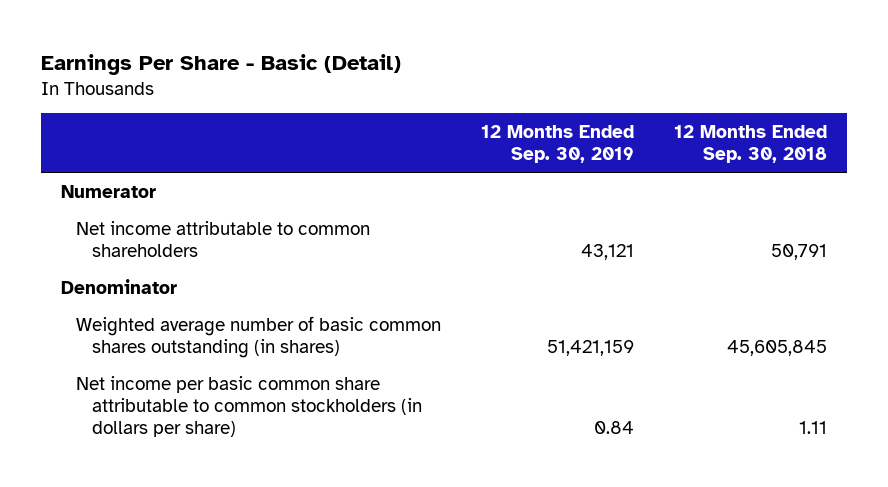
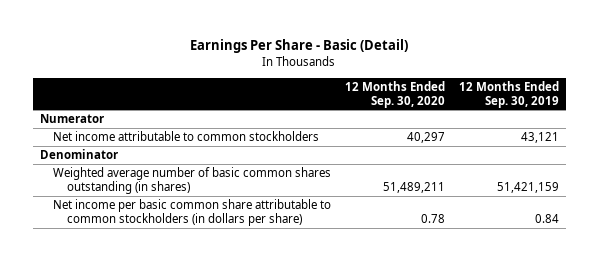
[673,124,827,164] 12 Months Ended Sep. 30, 2018 -> none
none -> [345,80,446,108] 12 Months Ended Sep. 30, 2020
[76,220,371,257] Net income attributable to common shareholders -> [53,131,320,142] Net income attributable to common stockholders

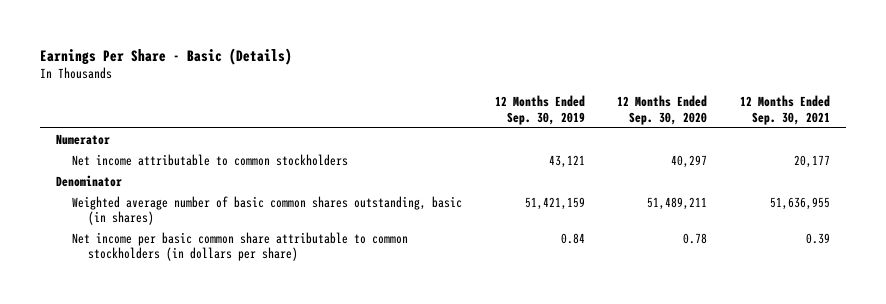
[190,39,409,54] Earnings Per Share - Basic (Detail) -> [40,47,293,65] Earnings Per Share - Basic (Details)
none -> [739,95,830,125] 12 Months Ended Sep. 30, 2021
[53,167,332,195] Weighted average number of basic common shares outstanding (in shares) -> [72,195,463,226] Weighted average number of basic common shares outstanding, basic (in shares)

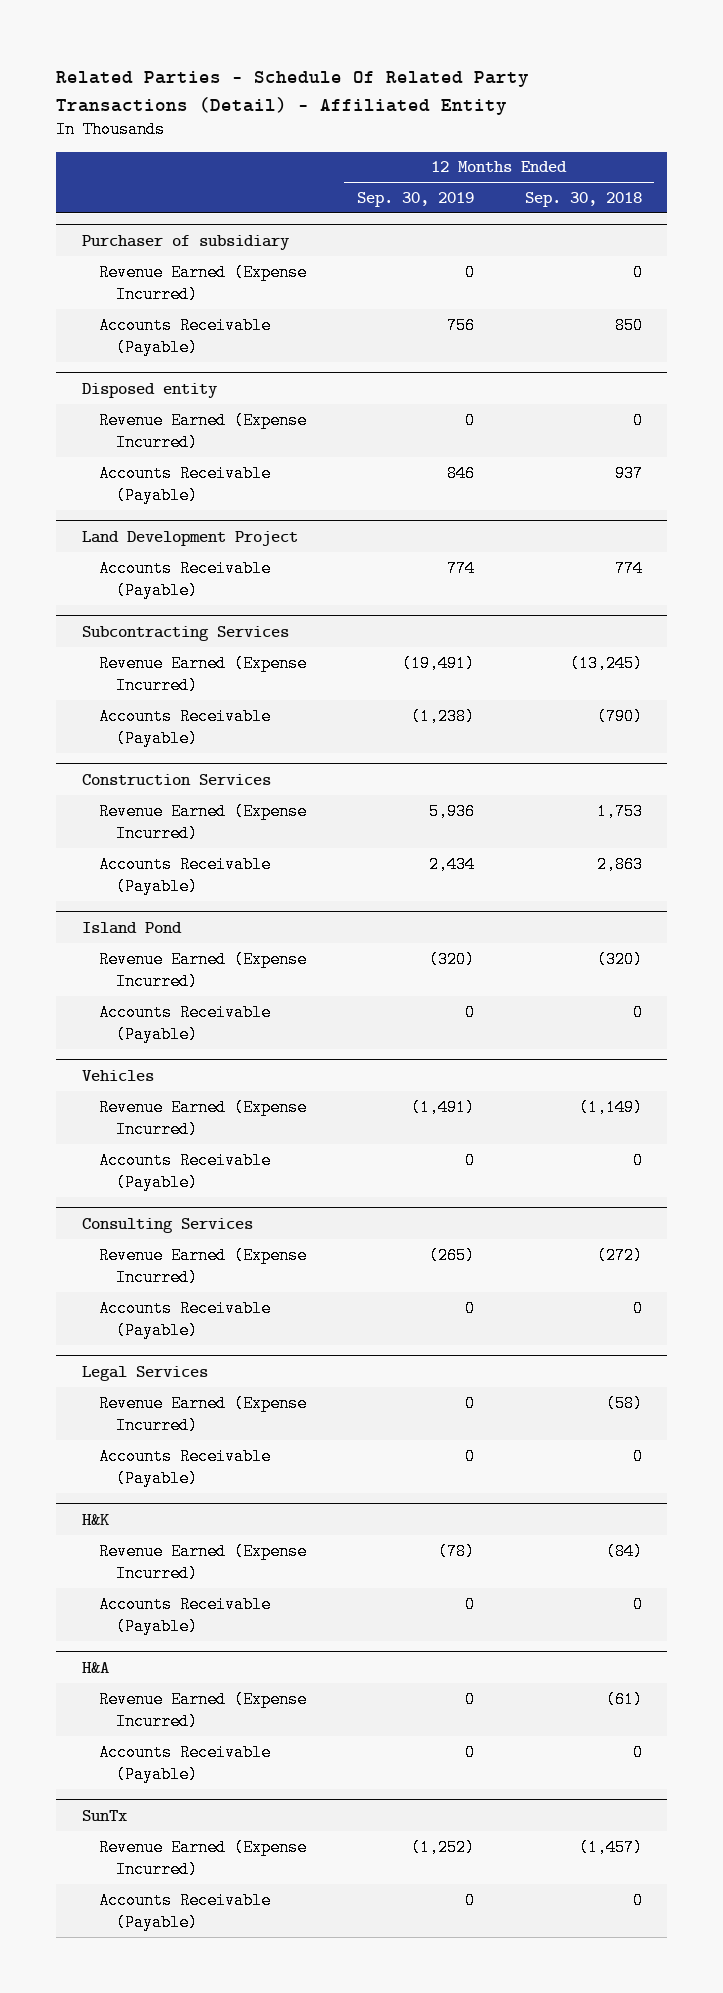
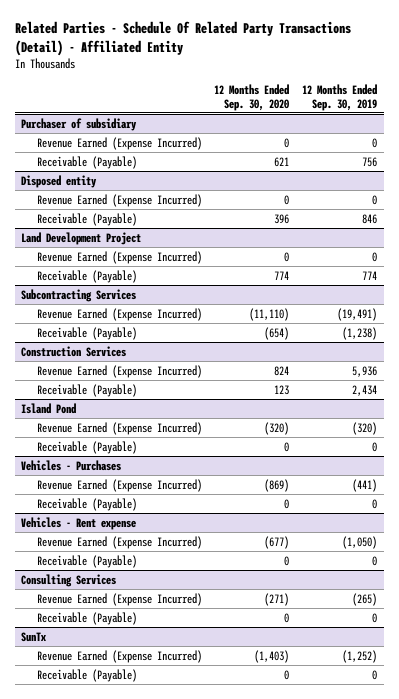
[524,191,642,207] Sep. 30, 2018 -> none
none -> [214,83,290,111] 12 Months Ended Sep. 30, 2020
[98,316,271,356] Accounts Receivable (Payable) -> [36,155,137,169] Receivable (Payable)
[98,464,271,504] Accounts Receivable (Payable) -> [36,212,137,226] Receivable (Payable)
none -> [36,250,202,264] Revenue Earned (Expense Incurred)
[98,559,271,599] Accounts Receivable (Payable) -> [36,269,137,283] Receivable (Payable)
[98,707,271,747] Accounts Receivable (Payable) -> [36,326,137,340] Receivable (Payable)
[98,855,271,895] Accounts Receivable (Payable) -> [36,383,137,397] Receivable (Payable)
[98,1003,271,1043] Accounts Receivable (Payable) -> [36,440,137,454] Receivable (Payable)
[81,1069,154,1081] Vehicles -> [21,459,122,471] Vehicles - Purchases
[410,1098,475,1116] (1,491) -> [352,478,378,492] (441)
[98,1151,271,1191] Accounts Receivable (Payable) -> [36,497,137,511] Receivable (Payable)
none -> [21,516,137,530] Vehicles - Rent expense
none -> [36,535,202,549] Revenue Earned (Expense Incurred)
none -> [36,554,137,568] Receivable (Payable)
[81,1365,208,1381] Legal Services -> none
[98,1394,307,1434] Revenue Earned (Expense Incurred) -> none
[98,1447,271,1487] Accounts Receivable (Payable) -> none
[81,1513,109,1525] H&K -> none
[98,1542,307,1582] Revenue Earned (Expense Incurred) -> none
[98,1595,271,1635] Accounts Receivable (Payable) -> none
[81,1661,109,1673] H&A -> none
[98,1690,307,1730] Revenue Earned (Expense Incurred) -> none
[98,1743,271,1783] Accounts Receivable (Payable) -> none
[98,1299,271,1339] Accounts Receivable (Payable) -> [36,611,137,625] Receivable (Payable)
[98,1891,271,1931] Accounts Receivable (Payable) -> [36,668,137,682] Receivable (Payable)

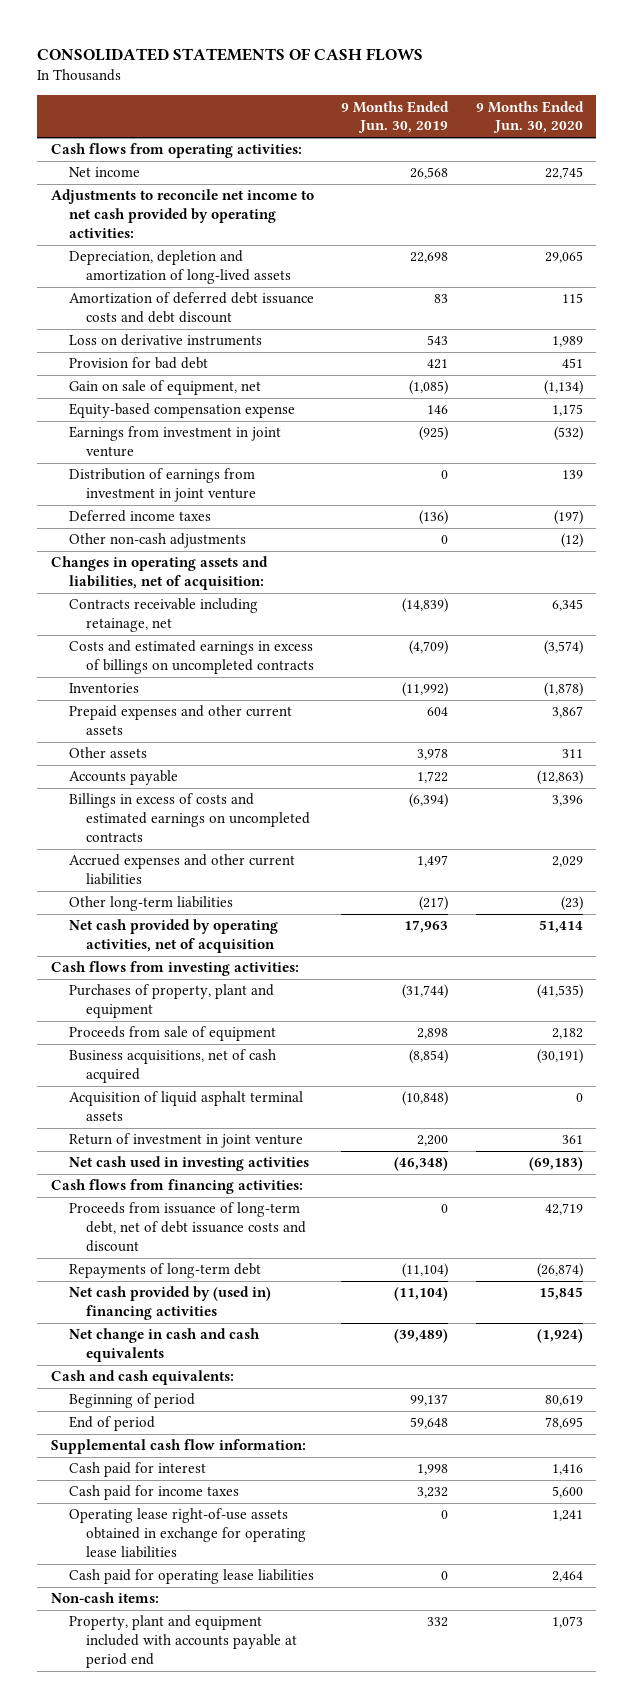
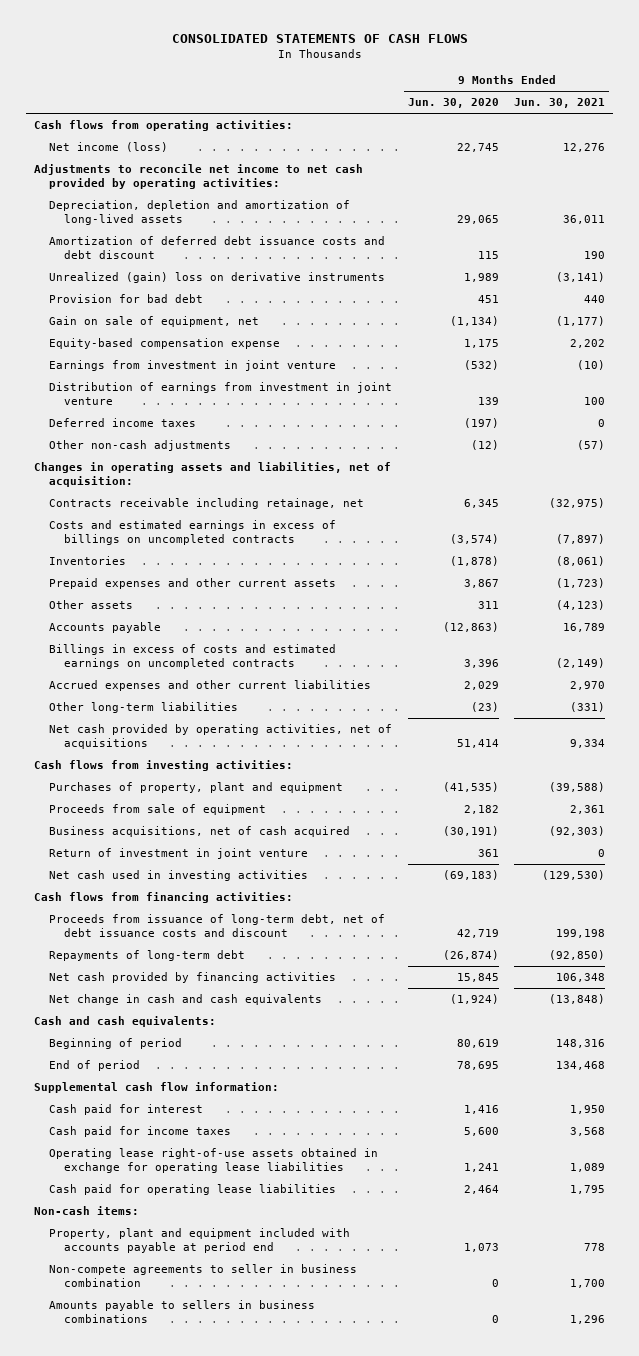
[341,100,450,134] 9 Months Ended Jun. 30, 2019 -> none
none -> [514,98,606,109] Jun. 30, 2021
[68,167,140,178] Net income -> [48,142,168,153] Net income (loss)
[68,334,262,347] Loss on derivative instruments -> [48,272,385,284] Unrealized (gain) loss on derivative instruments
[68,919,278,954] Net cash provided by operating activities, net of acquisition -> [48,724,392,750] Net cash provided by operating activities, net of acquisitions
[68,1091,303,1122] Acquisition of liquid asphalt terminal assets -> none
[68,1286,271,1321] Net cash provided by (used in) financing activities -> [48,972,336,984] Net cash provided by financing activities
none -> [48,1264,357,1288] Non-compete agreements to seller in business combination
none -> [48,1300,315,1324] Amounts payable to sellers in business combinations

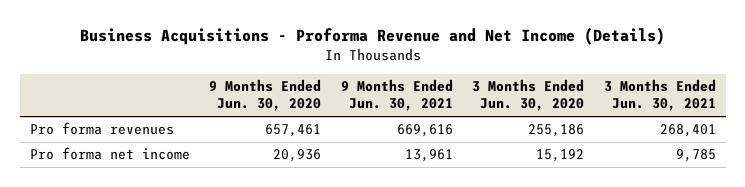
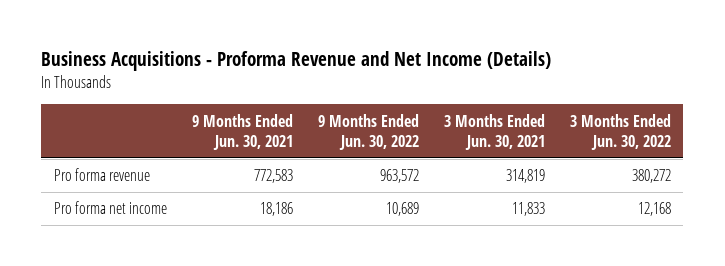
[209,78,322,112] 9 Months Ended Jun. 30, 2020 -> none
[472,78,585,112] 3 Months Ended Jun. 30, 2020 -> none
none -> [317,113,419,151] 9 Months Ended Jun. 30, 2022
none -> [569,113,671,151] 3 Months Ended Jun. 30, 2022
[29,122,174,136] Pro forma revenues -> [53,168,150,182] Pro forma revenue
[396,124,453,138] 669,616 -> [253,169,293,184] 772,583
[659,124,716,138] 268,401 -> [505,169,545,184] 314,819
[404,149,453,163] 13,961 -> [259,202,293,217] 18,186
[675,149,716,163] 9,785 -> [511,202,545,217] 11,833

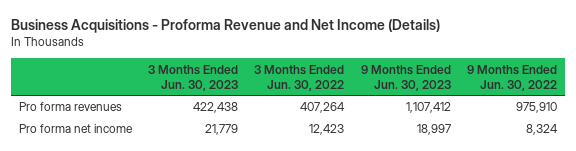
[191,113,293,151] 9 Months Ended Jun. 30, 2021 -> none
[443,113,545,151] 3 Months Ended Jun. 30, 2021 -> none
none -> [148,64,239,92] 3 Months Ended Jun. 30, 2023
none -> [360,64,451,92] 9 Months Ended Jun. 30, 2023
[53,168,150,182] Pro forma revenue -> [18,102,122,112] Pro forma revenues
[379,169,419,184] 963,572 -> [515,102,557,114] 975,910
[631,169,671,184] 380,272 -> [300,102,346,114] 407,264
[385,202,419,217] 10,689 -> [525,124,558,136] 8,324
[637,202,671,217] 12,168 -> [309,124,345,136] 12,423

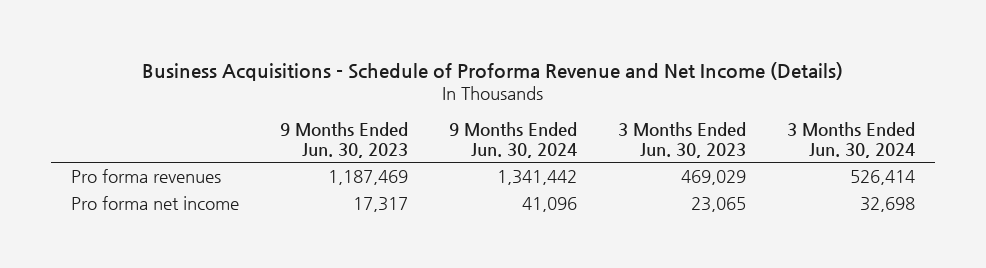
[10,18,440,33] Business Acquisitions - Proforma Revenue and Net Income (Details) -> [141,61,843,81] Business Acquisitions - Schedule of Proforma Revenue and Net Income (Details)
[254,64,345,92] 3 Months Ended Jun. 30, 2022 -> none
[466,64,557,92] 9 Months Ended Jun. 30, 2022 -> none
none -> [448,122,577,159] 9 Months Ended Jun. 30, 2024
none -> [786,122,915,159] 3 Months Ended Jun. 30, 2024
[193,102,239,114] 422,438 -> [680,170,746,186] 469,029
[405,102,451,114] 1,107,412 -> [328,170,409,186] 1,187,469
[205,124,239,136] 21,779 -> [690,197,746,213] 23,065
[416,124,451,136] 18,997 -> [353,197,409,213] 17,317

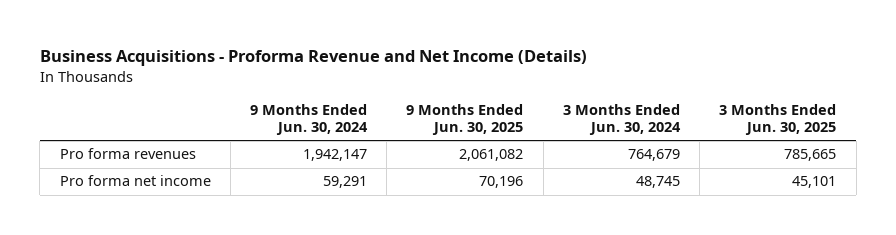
[141,61,843,81] Business Acquisitions - Schedule of Proforma Revenue and Net Income (Details) -> [39,50,587,67] Business Acquisitions - Proforma Revenue and Net Income (Details)
[280,122,409,159] 9 Months Ended Jun. 30, 2023 -> none
[617,122,746,159] 3 Months Ended Jun. 30, 2023 -> none
none -> [406,103,524,136] 9 Months Ended Jun. 30, 2025
none -> [719,103,837,136] 3 Months Ended Jun. 30, 2025
[496,170,577,186] 1,341,442 -> [303,149,368,162] 1,942,147
[849,170,915,186] 526,414 -> [627,149,680,162] 764,679
[521,197,577,213] 41,096 -> [323,176,368,189] 59,291
[859,197,915,213] 32,698 -> [635,176,680,189] 48,745

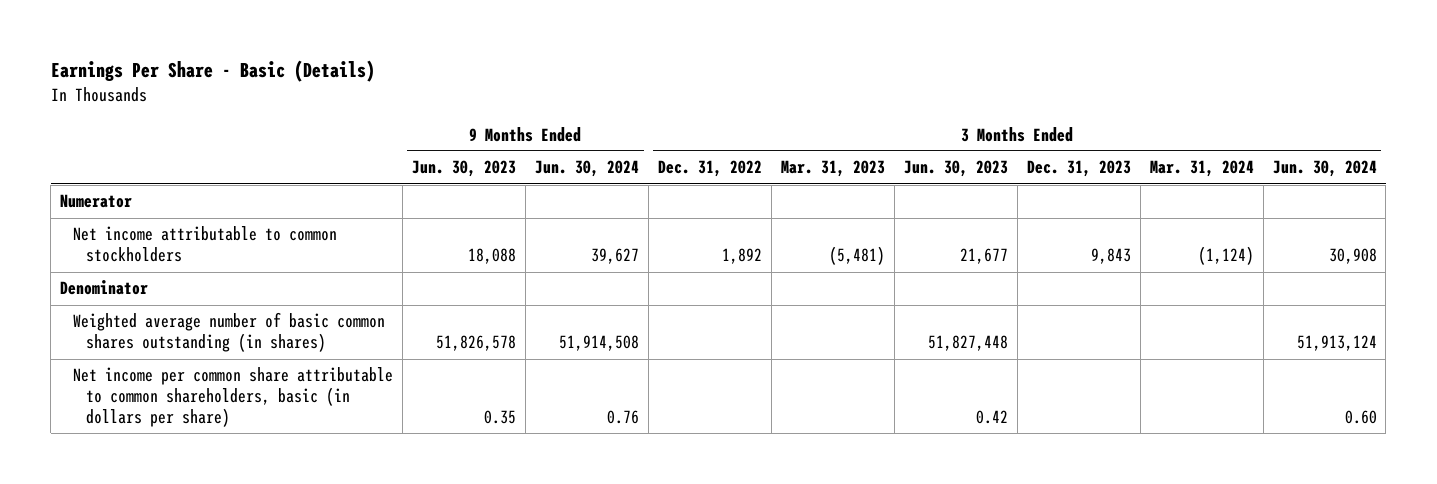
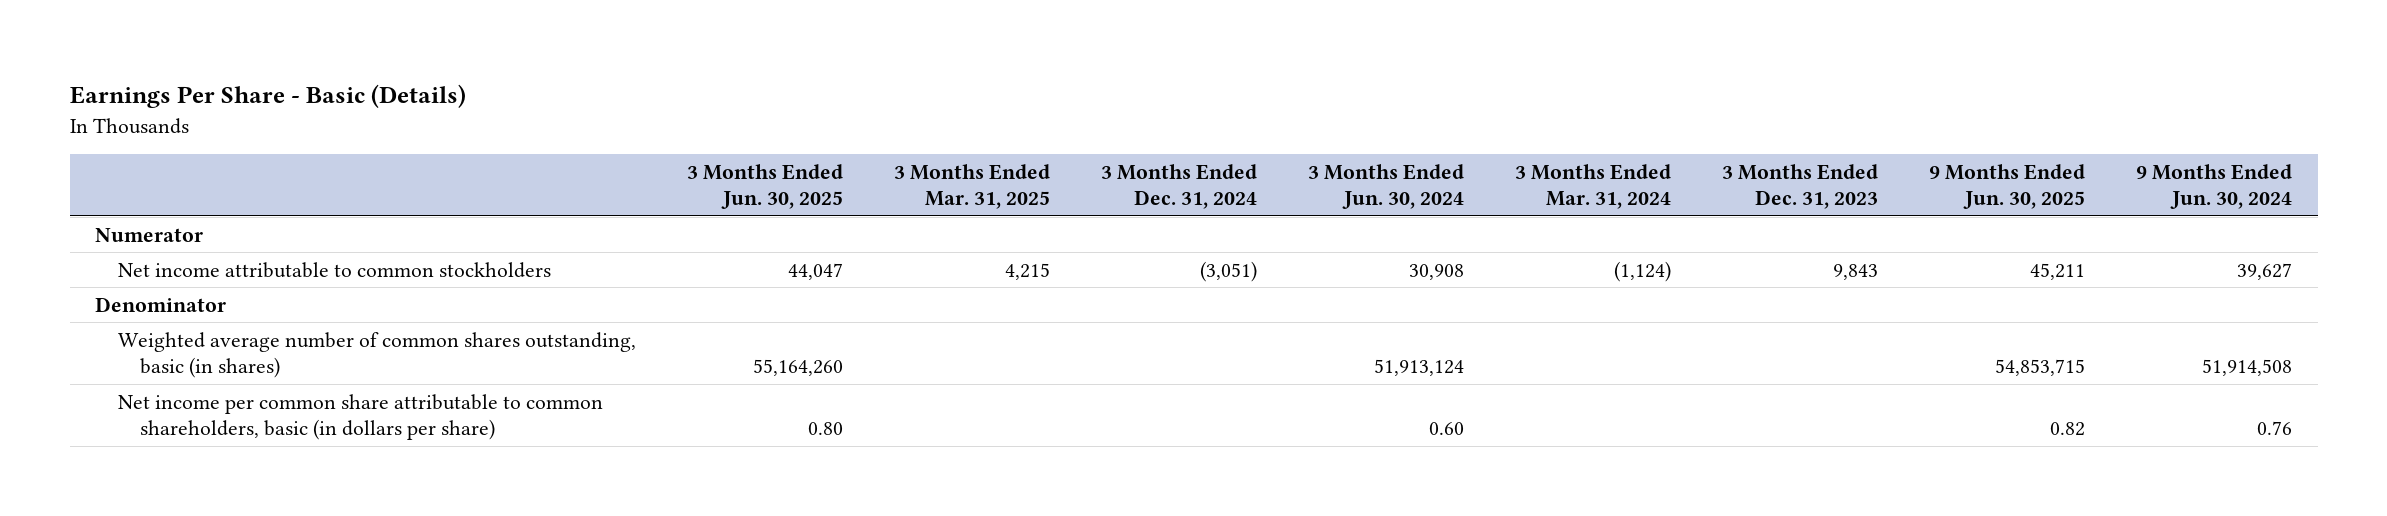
[411,160,516,178] Jun. 30, 2023 -> none
[657,160,762,178] Dec. 31, 2022 -> none
[780,160,885,178] Mar. 31, 2023 -> none
[903,160,1008,178] Jun. 30, 2023 -> none
none -> [686,163,843,210] 3 Months Ended Jun. 30, 2025
none -> [893,163,1050,210] 3 Months Ended Mar. 31, 2025
none -> [1100,163,1257,210] 3 Months Ended Dec. 31, 2024
none -> [1929,163,2086,210] 9 Months Ended Jun. 30, 2025
[72,312,385,353] Weighted average number of basic common shares outstanding (in shares) -> [117,331,636,379] Weighted average number of common shares outstanding, basic (in shares)

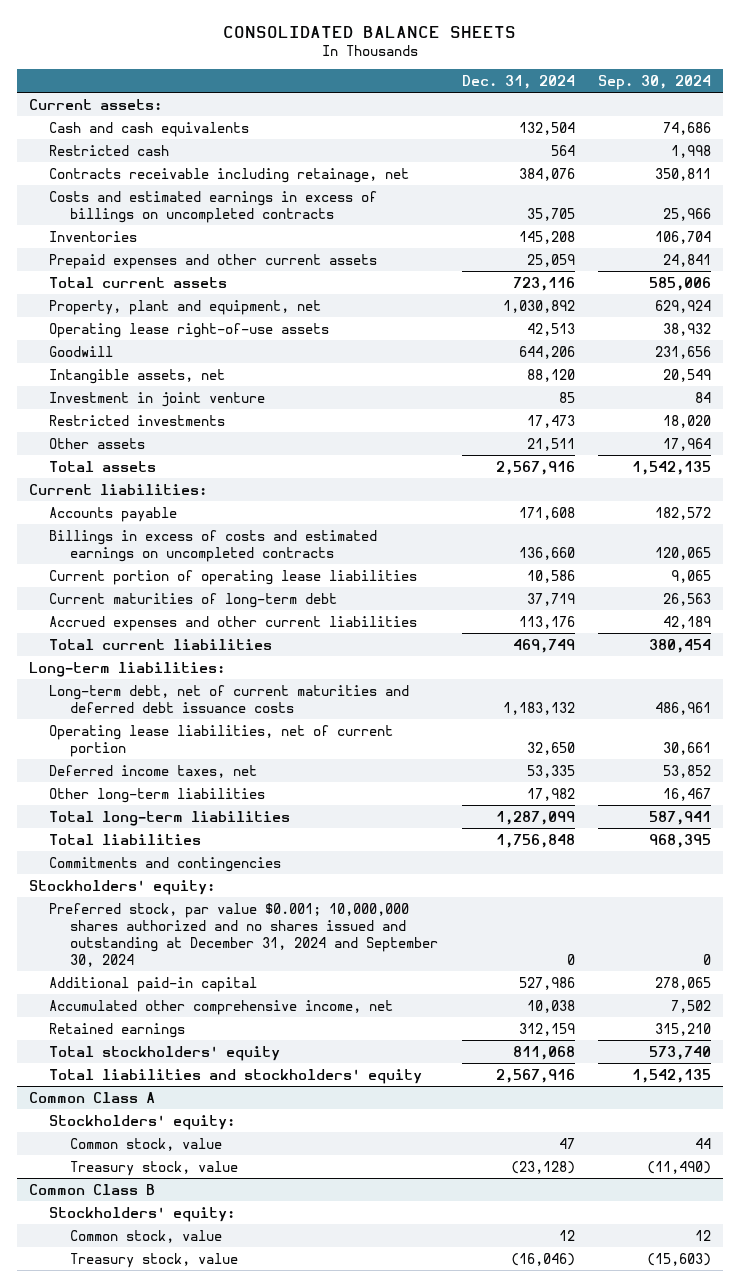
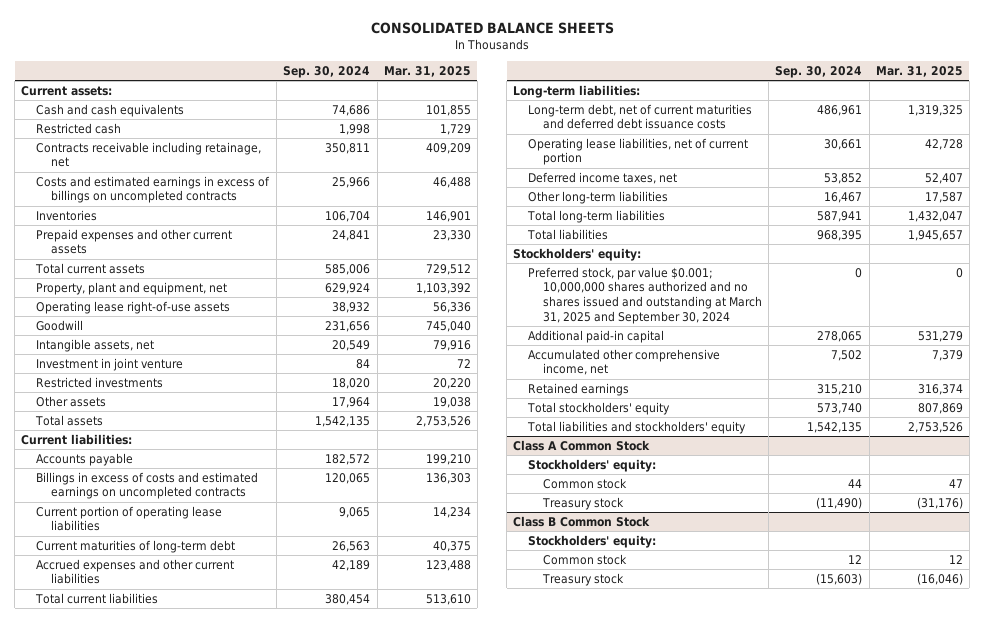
[461,74,575,89] Dec. 31, 2024 -> none
none -> [383,65,471,77] Mar. 31, 2025
[49,856,282,872] Commitments and contingencies -> none
[49,902,438,967] Preferred stock, par value $0.001; 10,000,000 shares authorized and no shares issued and outstanding at December 31, 2024 and September 30, 2024 -> [528,266,763,324] Preferred stock, par value $0.001; 10,000,000 shares authorized and no shares issued and outstanding at March 31, 2025 and September 30, 2024
[28,1091,155,1103] Common Class A -> [513,439,651,451] Class A Common Stock
[69,1137,222,1151] Common stock, value -> [543,477,628,489] Common stock
[69,1160,238,1176] Treasury stock, value -> [542,496,625,510] Treasury stock
[28,1183,155,1195] Common Class B -> [513,515,651,527] Class B Common Stock
[69,1229,222,1243] Common stock, value -> [543,553,628,565] Common stock
[69,1252,238,1268] Treasury stock, value -> [542,572,625,586] Treasury stock

